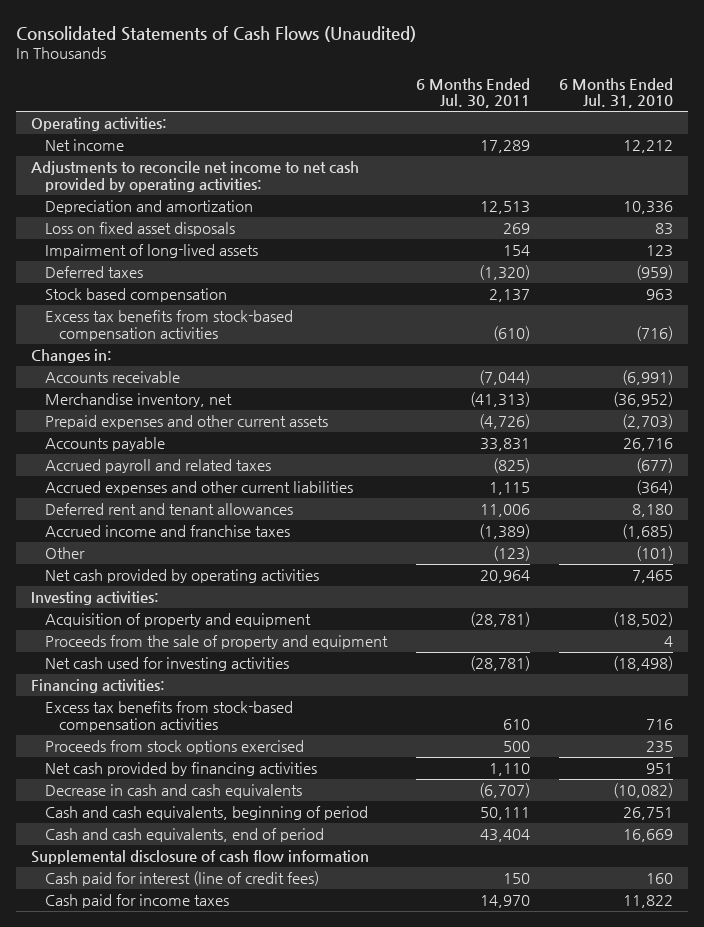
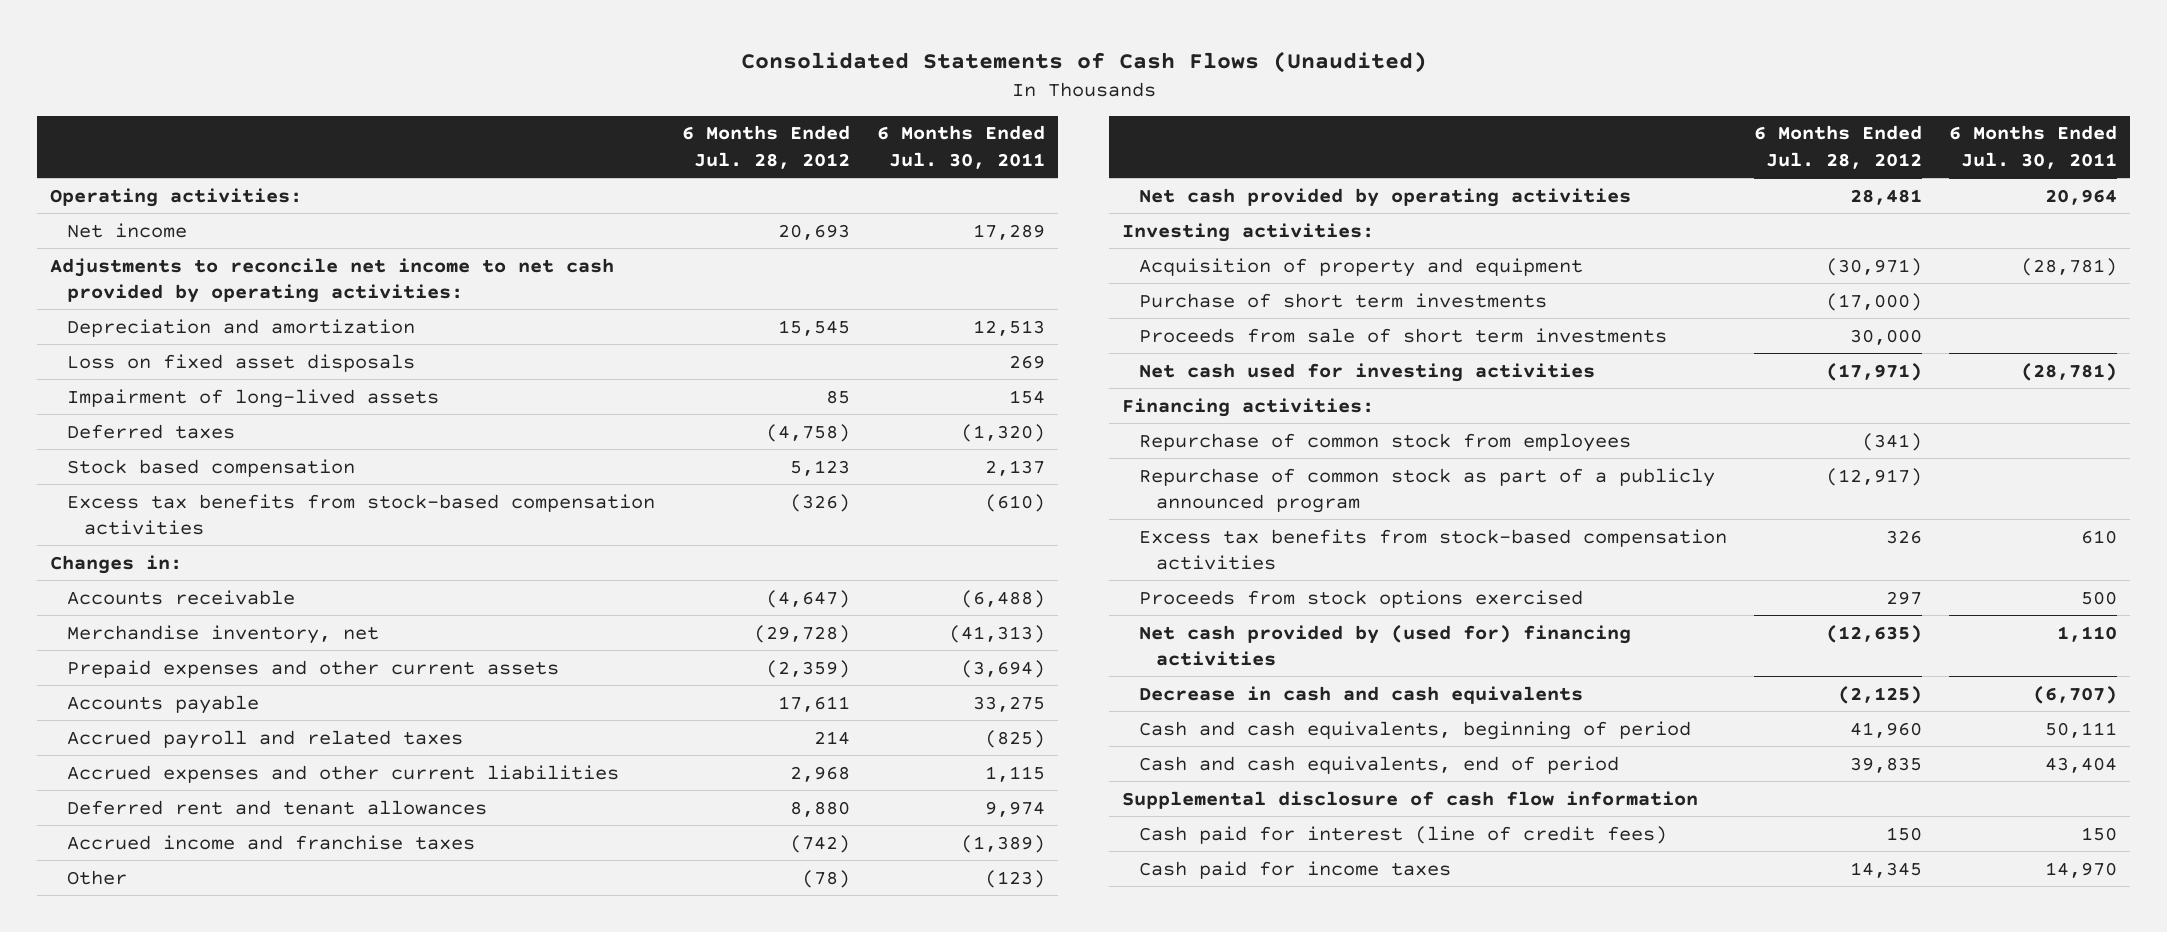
[559,77,674,109] 6 Months Ended Jul. 31, 2010 -> none
none -> [681,125,850,169] 6 Months Ended Jul. 28, 2012
[479,369,531,385] (7,044) -> [960,589,1045,608] (6,488)
[479,413,531,429] (4,726) -> [960,659,1045,678] (3,694)
[480,437,531,451] 33,831 -> [972,695,1045,712] 33,275
[480,503,531,517] 11,006 -> [984,800,1045,817] 9,974
[45,634,389,649] Proceeds from the sale of property and equipment -> none
none -> [1139,292,1548,308] Purchase of short term investments
none -> [1139,327,1668,343] Proceeds from sale of short term investments
none -> [1139,432,1632,452] Repurchase of common stock from employees
none -> [1139,467,1716,513] Repurchase of common stock as part of a publicly announced program
[45,761,318,776] Net cash provided by financing activities -> [1139,624,1632,666] Net cash provided by (used for) financing activities

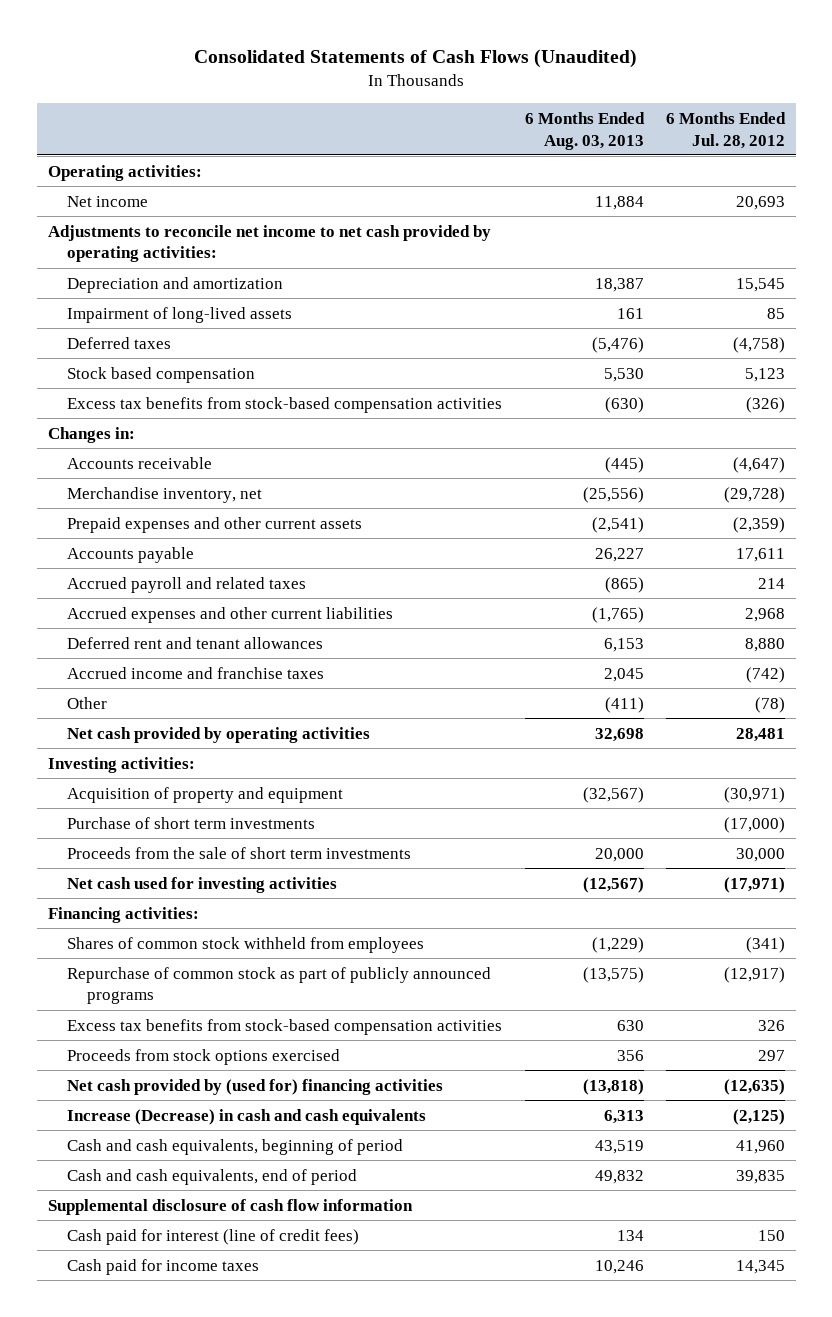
[876,125,1045,169] 6 Months Ended Jul. 30, 2011 -> none
none -> [524,111,645,150] 6 Months Ended Aug. 03, 2013
[66,353,415,372] Loss on fixed asset disposals -> none
[1139,327,1668,343] Proceeds from sale of short term investments -> [67,846,412,859] Proceeds from the sale of short term investments
[1139,432,1632,452] Repurchase of common stock from employees -> [67,936,425,953] Shares of common stock withheld from employees
[1139,467,1716,513] Repurchase of common stock as part of a publicly announced program -> [67,966,492,1005] Repurchase of common stock as part of publicly announced programs
[1139,685,1584,704] Decrease in cash and cash equivalents -> [67,1108,427,1125] Increase (Decrease) in cash and cash equivalents

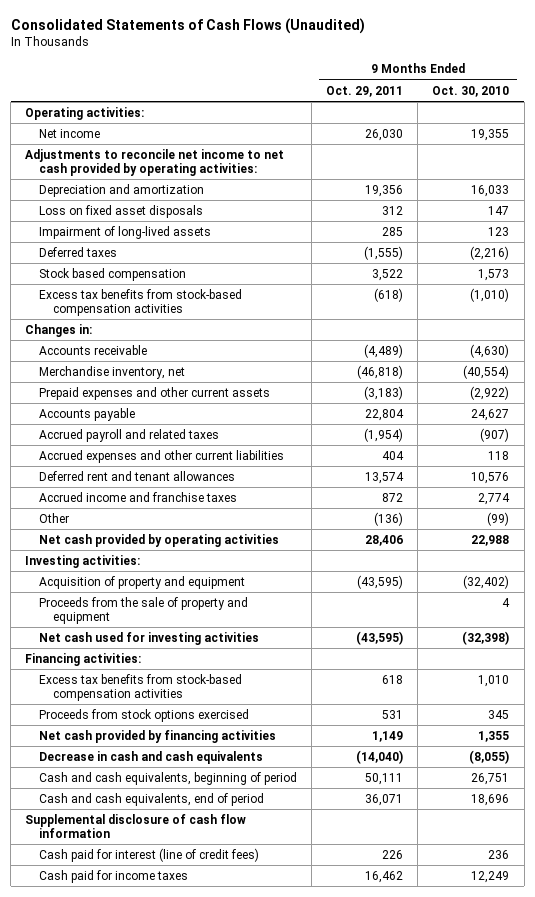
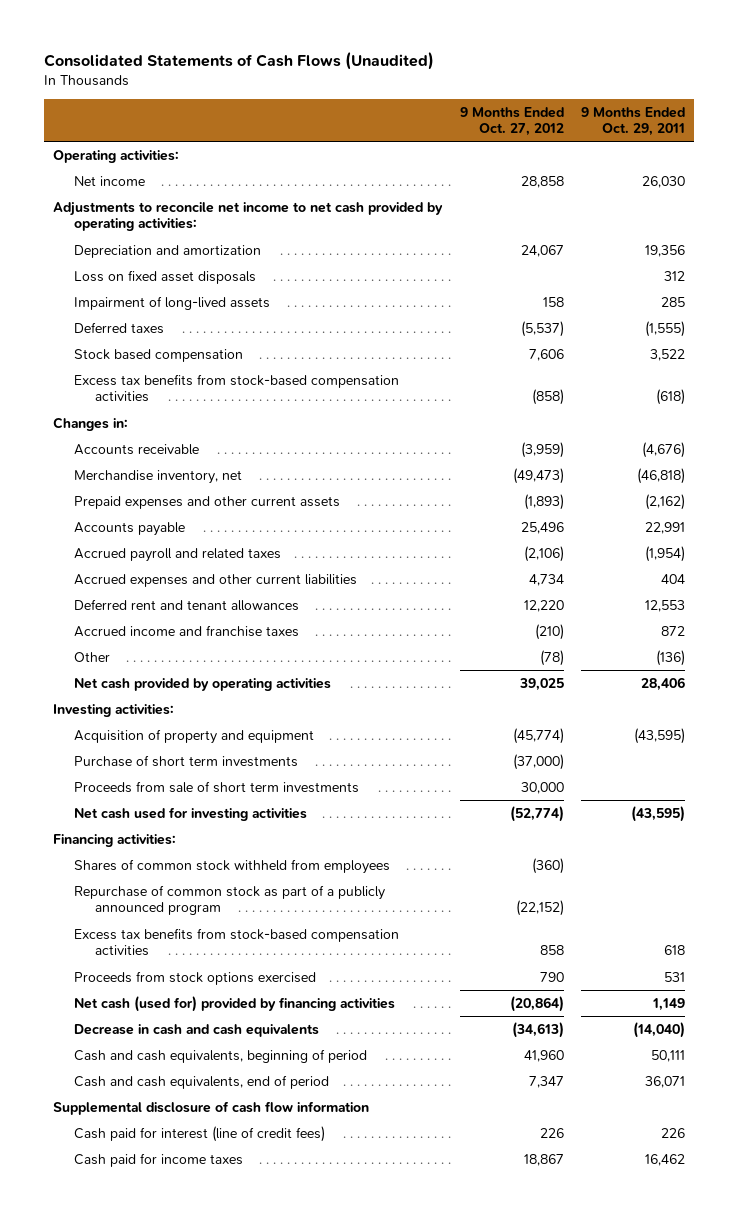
[432,85,510,97] Oct. 30, 2010 -> none
none -> [459,106,564,136] 9 Months Ended Oct. 27, 2012
[364,344,404,359] (4,489) -> [642,441,686,458] (4,676)
[364,386,404,401] (3,183) -> [645,493,686,510] (2,162)
[365,409,405,422] 22,804 -> [645,521,686,534] 22,991
[365,472,405,485] 13,574 -> [645,599,686,612] 12,553
[39,597,249,625] Proceeds from the sale of property and equipment -> none
none -> [73,754,298,767] Purchase of short term investments
none -> [73,780,359,793] Proceeds from sale of short term investments
none -> [73,858,390,874] Shares of common stock withheld from employees
none -> [73,884,385,916] Repurchase of common stock as part of a publicly announced program
[39,730,277,744] Net cash provided by financing activities -> [73,995,395,1012] Net cash (used for) provided by financing activities

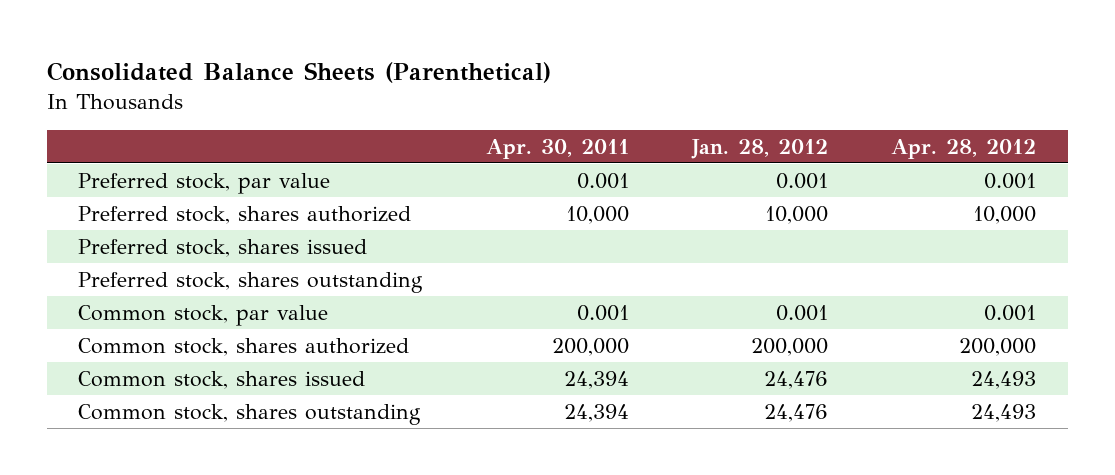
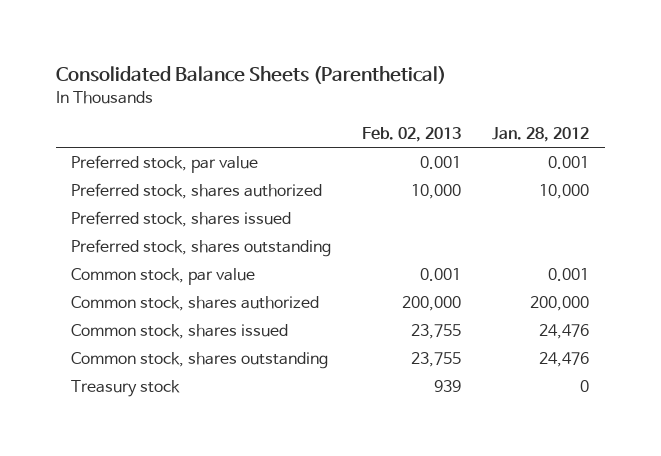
[485,139,629,160] Apr. 30, 2011 -> none
[891,139,1037,160] Apr. 28, 2012 -> none
none -> [362,126,462,142] Feb. 02, 2013
none -> [71,380,181,398] Treasury stock

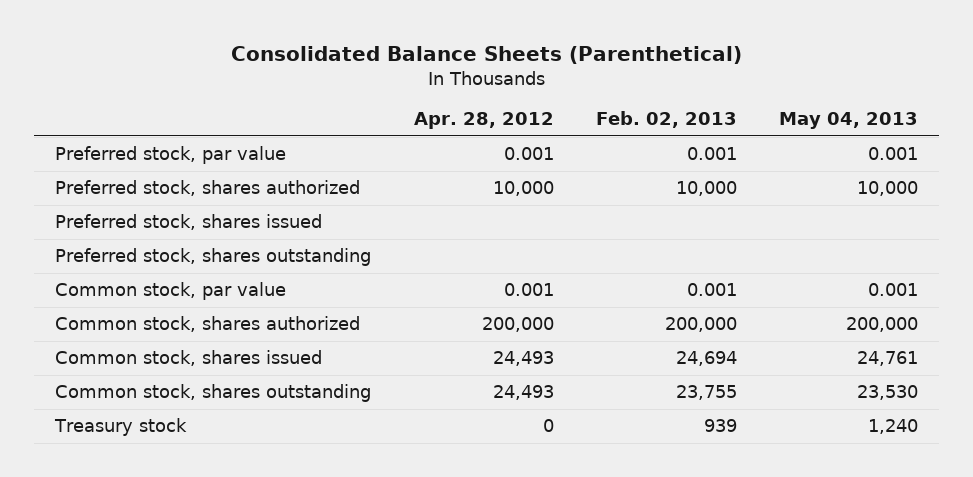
[492,126,590,142] Jan. 28, 2012 -> none
none -> [413,112,554,130] Apr. 28, 2012
none -> [779,112,919,130] May 04, 2013
[411,324,462,340] 23,755 -> [675,351,737,367] 24,694

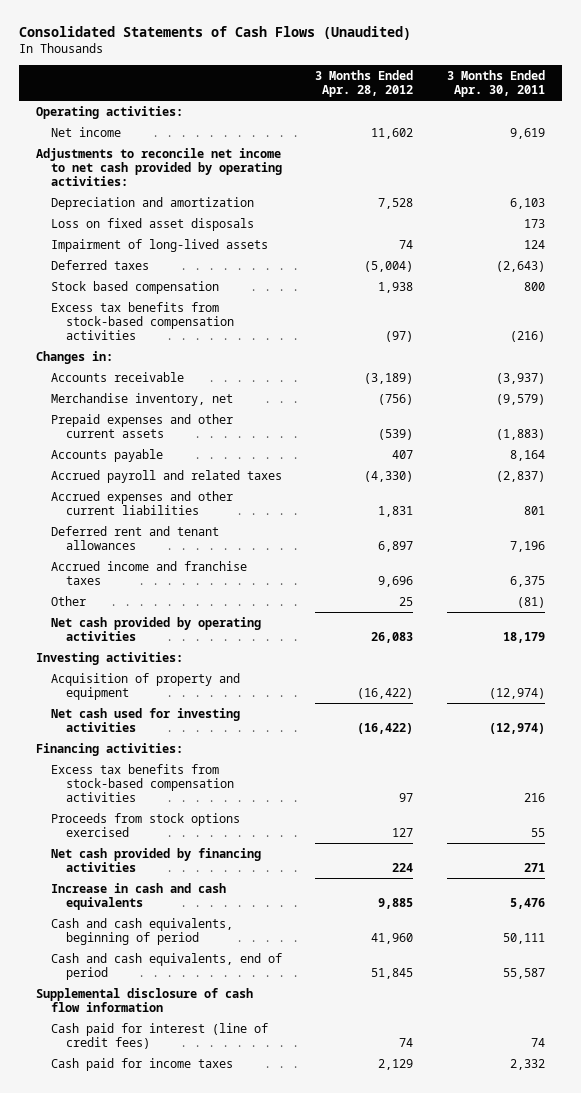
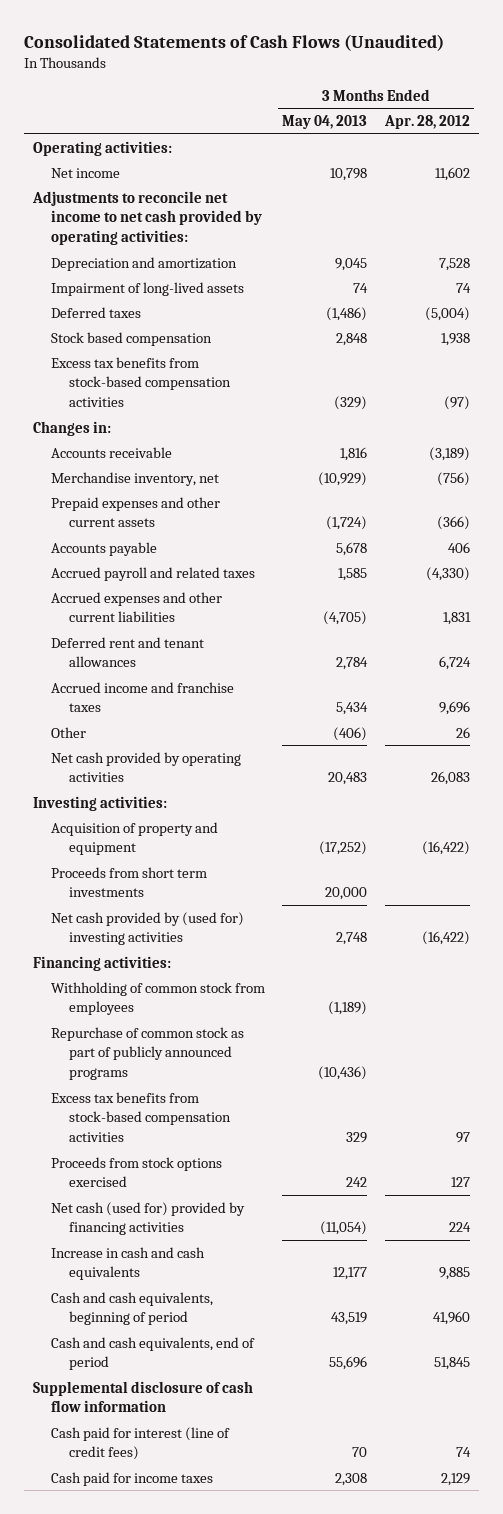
[447,70,546,98] 3 Months Ended Apr. 30, 2011 -> none
none -> [282,115,368,130] May 04, 2013
[50,217,254,231] Loss on fixed asset disposals -> none
[378,428,414,440] (539) -> [436,516,470,531] (366)
[392,449,414,459] 407 -> [447,541,470,553] 406
[378,540,414,552] 6,897 -> [438,656,471,671] 6,724
[399,596,414,606] 25 -> [455,726,470,738] 26
none -> [50,866,207,898] Proceeds from short term investments
[50,707,240,732] Net cash used for investing activities -> [50,911,244,946] Net cash provided by (used for) investing activities
none -> [50,981,265,1016] Withholding of common stock from employees
none -> [50,1026,244,1081] Repurchase of common stock as part of publicly announced programs
[50,847,261,872] Net cash provided by financing activities -> [50,1201,245,1236] Net cash (used for) provided by financing activities

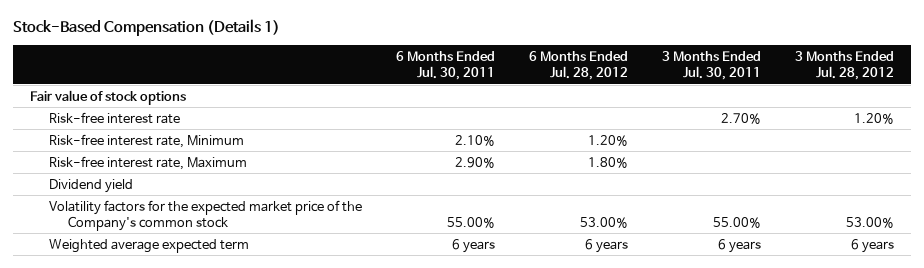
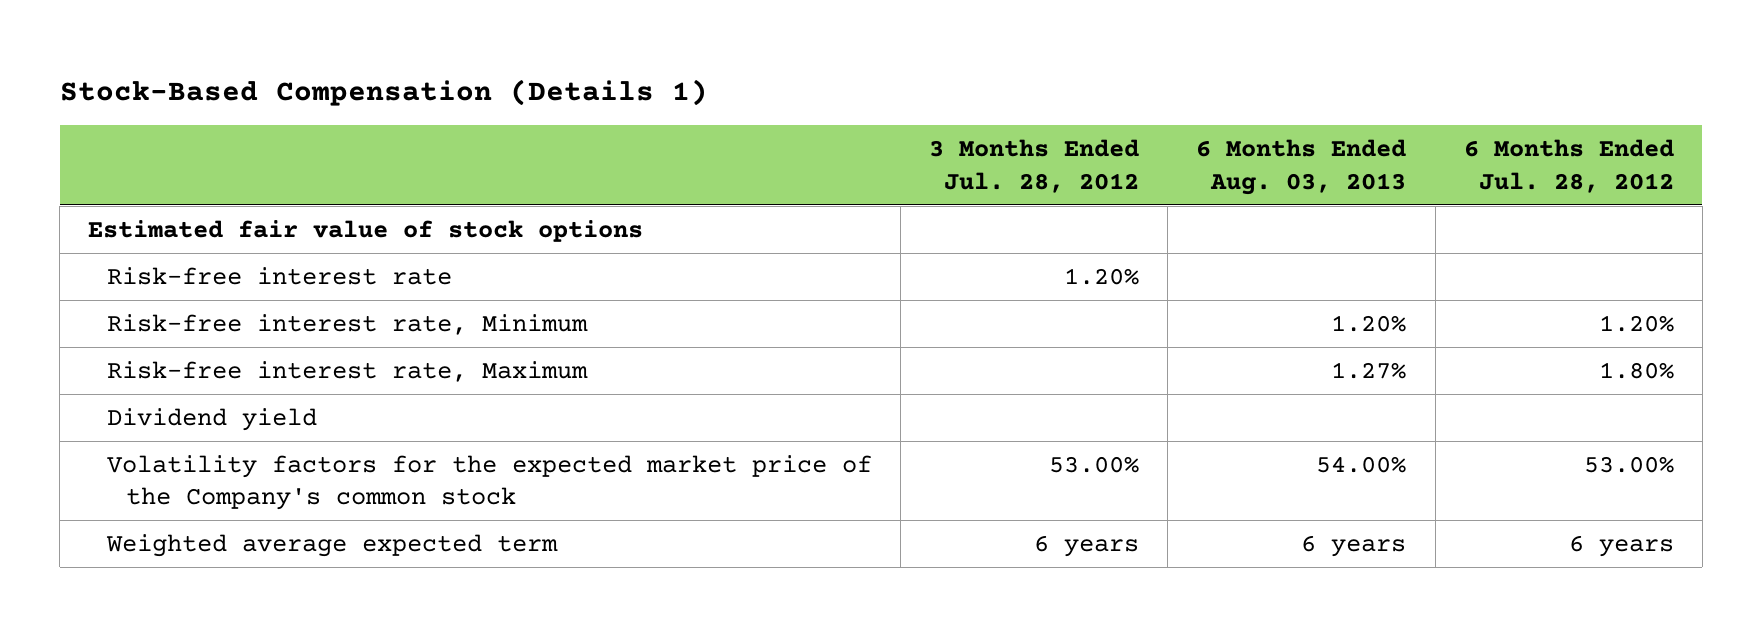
[395,50,495,81] 6 Months Ended Jul. 30, 2011 -> none
[662,50,762,81] 3 Months Ended Jul. 30, 2011 -> none
none -> [1196,139,1407,195] 6 Months Ended Aug. 03, 2013
[29,89,186,105] Fair value of stock options -> [88,219,644,242] Estimated fair value of stock options

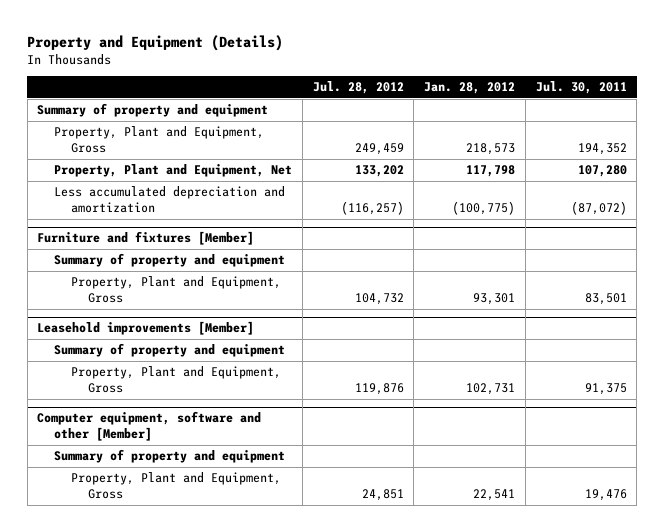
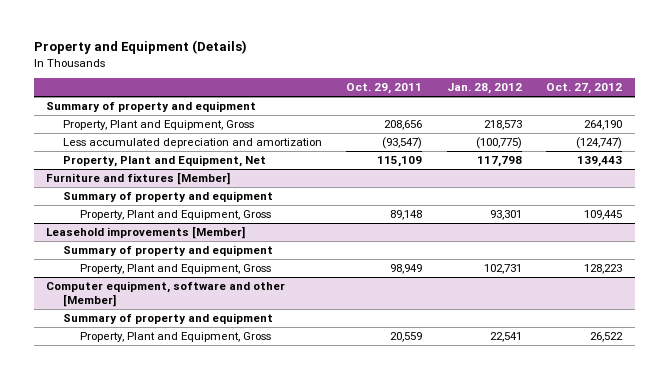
[312,81,404,95] Jul. 28, 2012 -> none
[535,81,627,95] Jul. 30, 2011 -> none
none -> [346,83,423,95] Oct. 29, 2011
none -> [546,83,623,95] Oct. 27, 2012
[54,164,293,178] Property, Plant and Equipment, Net -> [62,155,266,168] Property, Plant and Equipment, Net

